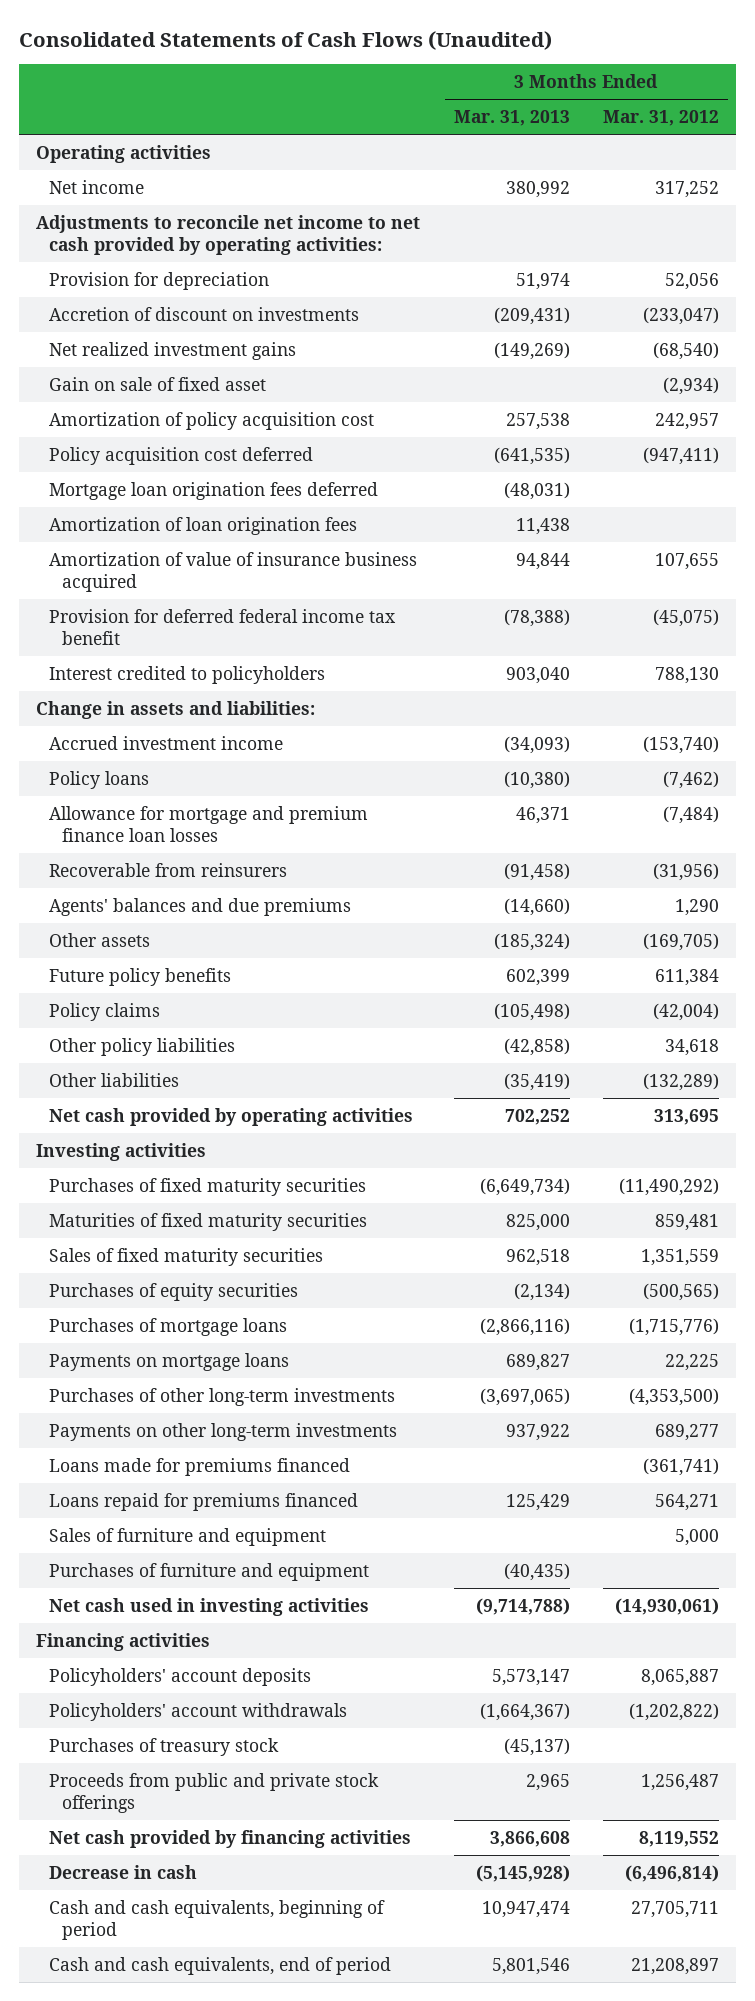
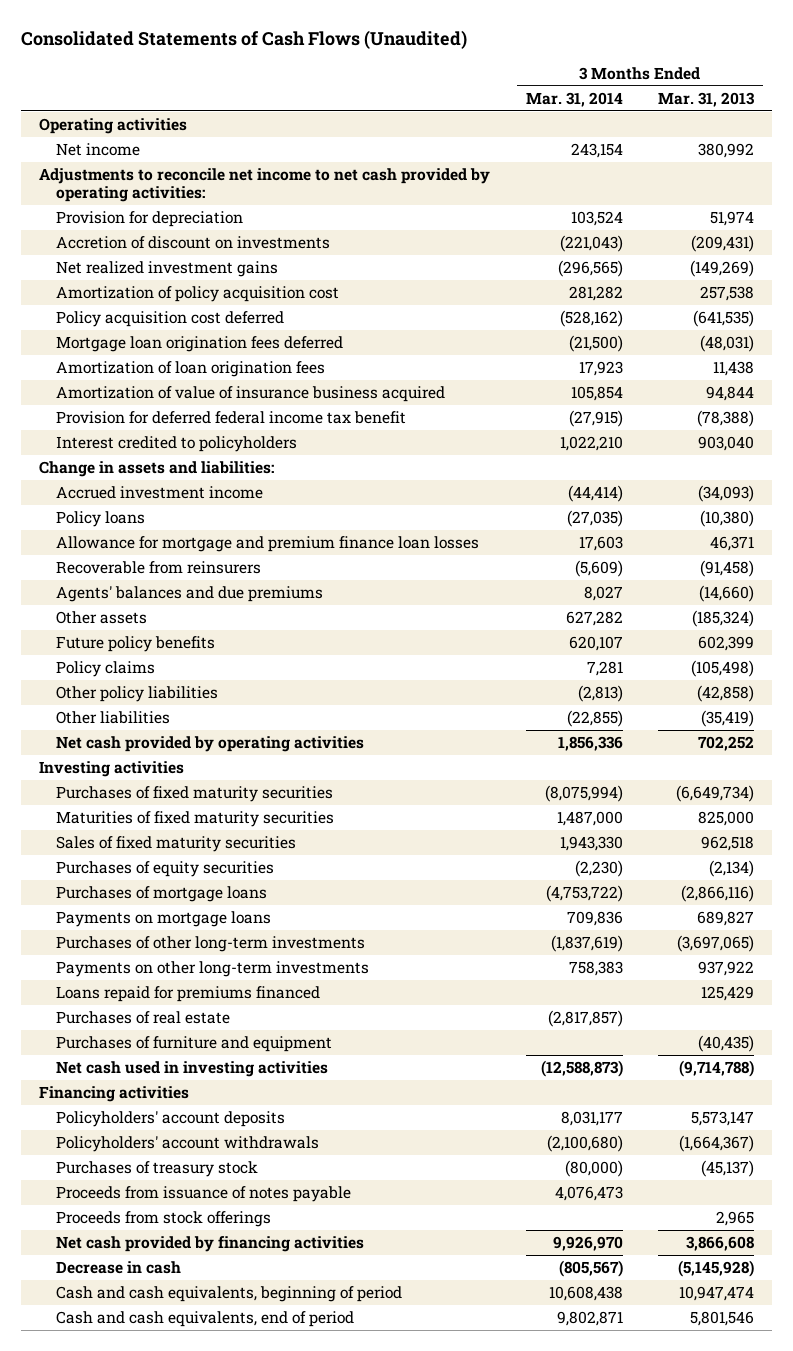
[603,110,720,127] Mar. 31, 2012 -> none
none -> [525,91,623,107] Mar. 31, 2014
[49,376,267,391] Gain on sale of fixed asset -> none
[49,1457,351,1476] Loans made for premiums financed -> none
[49,1527,327,1546] Sales of furniture and equipment -> none
none -> [55,1011,230,1025] Purchases of real estate
none -> [55,1186,351,1203] Proceeds from issuance of notes payable
[49,1772,380,1813] Proceeds from public and private stock offerings -> [55,1211,271,1228] Proceeds from stock offerings

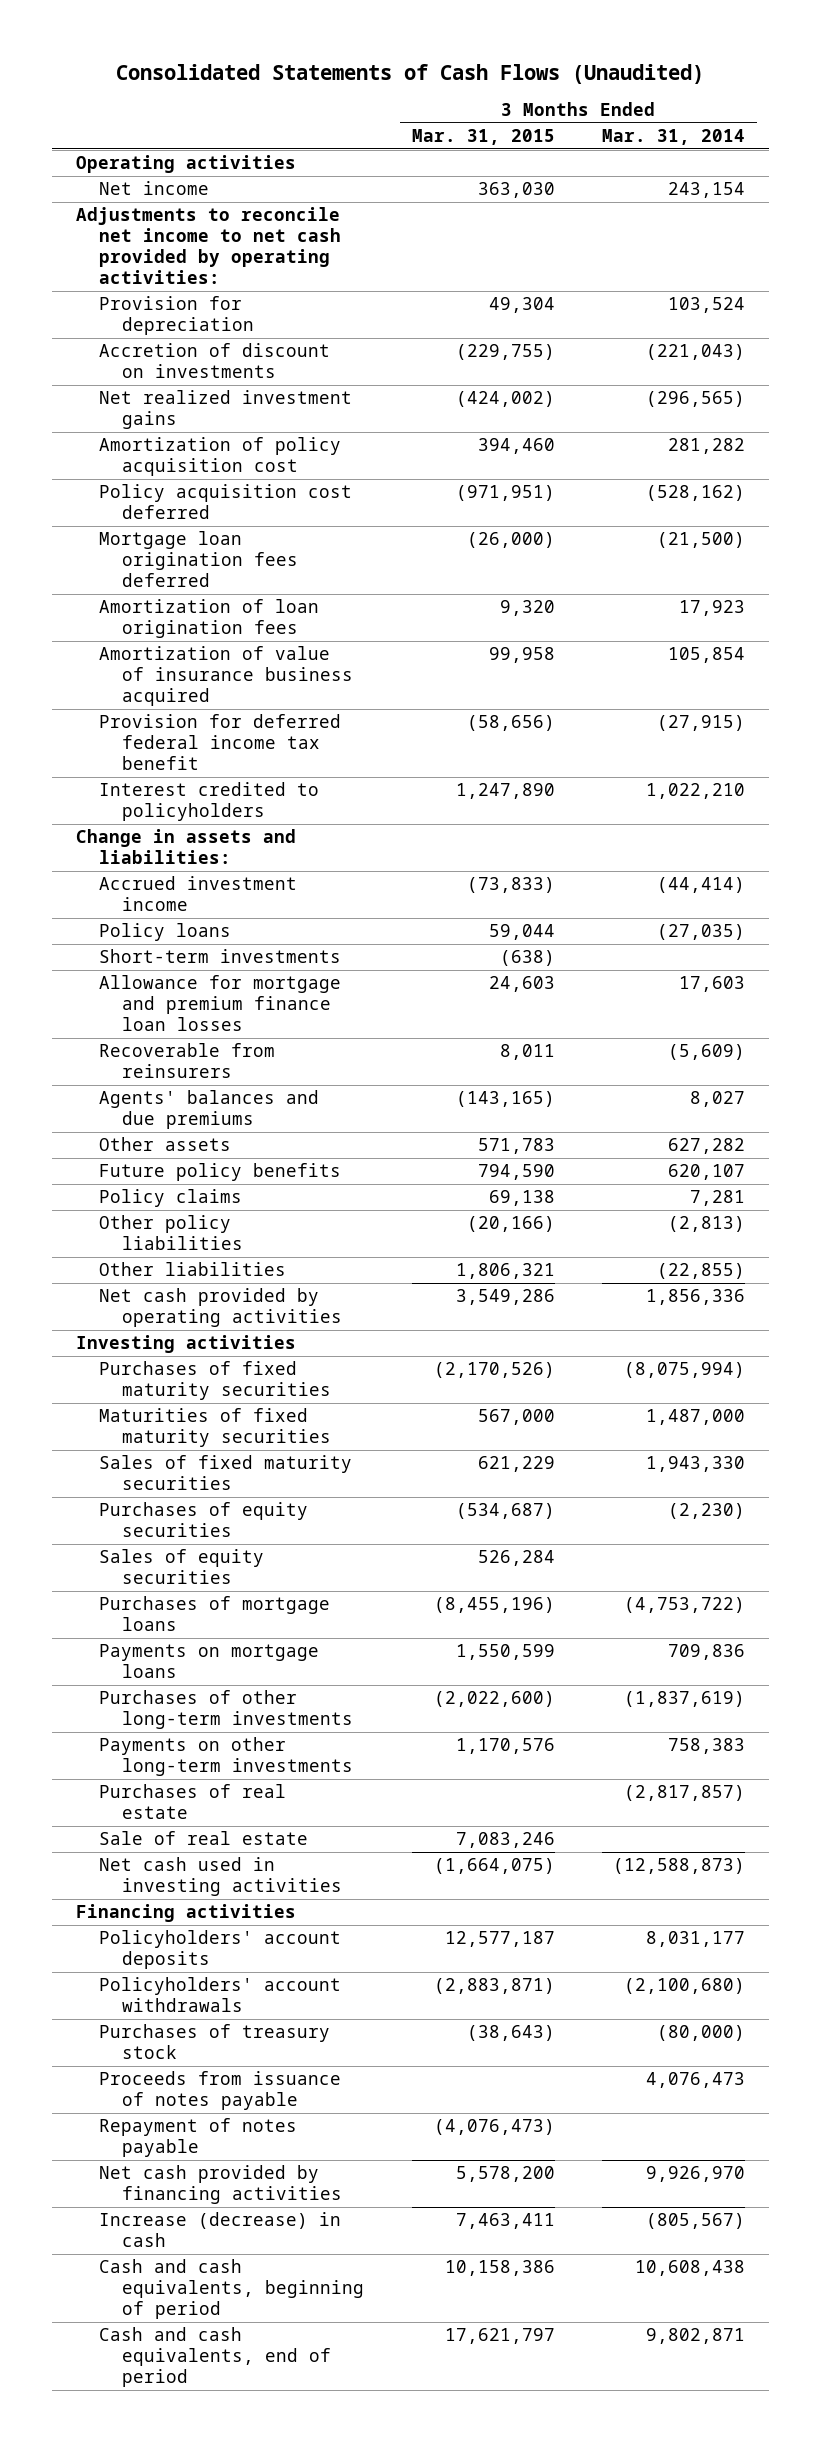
[658,91,756,107] Mar. 31, 2013 -> none
none -> [411,129,555,146] Mar. 31, 2015
none -> [98,949,341,964] Short-term investments
none -> [98,1549,264,1585] Sales of equity securities
[55,986,320,1003] Loans repaid for premiums financed -> none
[55,1036,332,1053] Purchases of furniture and equipment -> none
none -> [98,1831,308,1846] Sale of real estate
[55,1211,271,1228] Proceeds from stock offerings -> none
none -> [98,2118,297,2158] Repayment of notes payable
[55,1261,181,1275] Decrease in cash -> [98,2212,341,2248] Increase (decrease) in cash

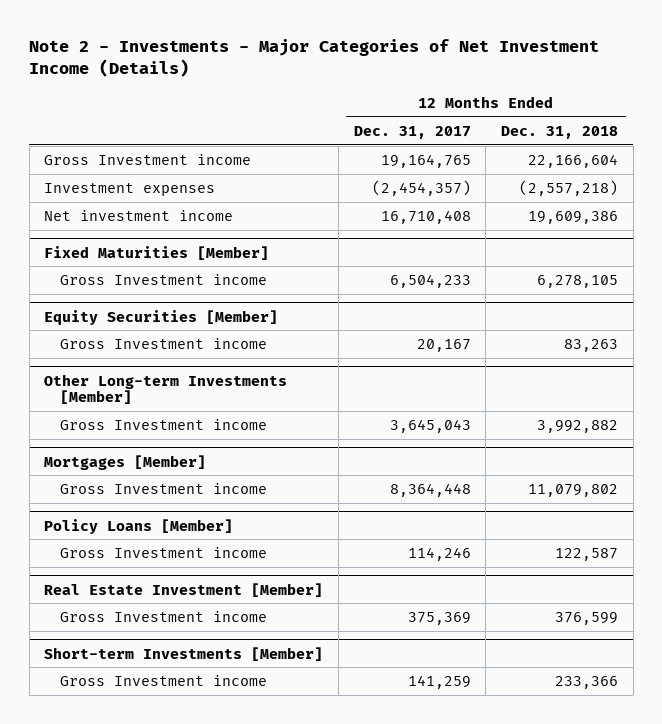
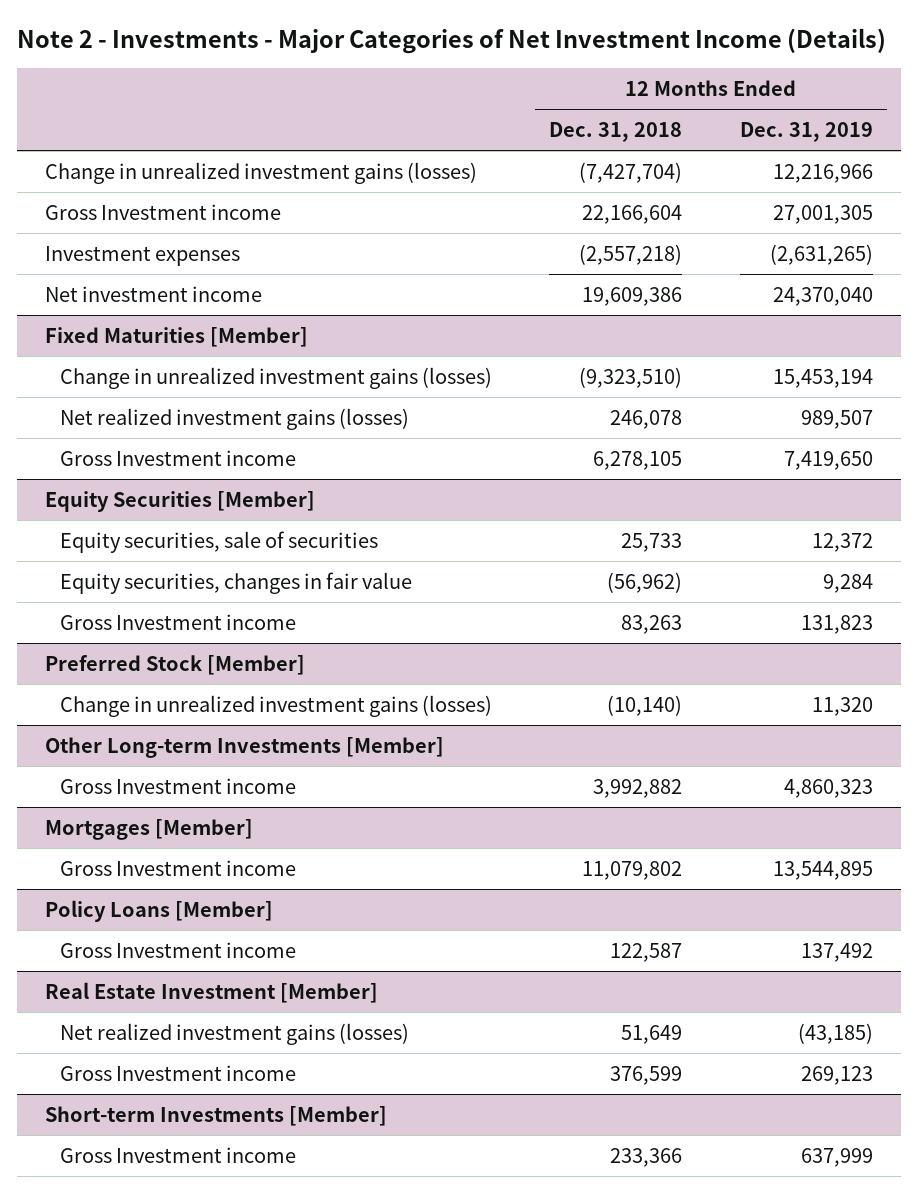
[353,125,471,139] Dec. 31, 2017 -> none
none -> [739,121,873,142] Dec. 31, 2019
none -> [45,161,478,184] Change in unrealized investment gains (losses)
none -> [59,366,492,389] Change in unrealized investment gains (losses)
none -> [59,407,409,430] Net realized investment gains (losses)
none -> [59,530,378,553] Equity securities, sale of securities
none -> [59,571,412,594] Equity securities, changes in fair value
none -> [45,654,306,675] Preferred Stock [Member]
none -> [59,694,492,717] Change in unrealized investment gains (losses)
none -> [59,1022,409,1045] Net realized investment gains (losses)

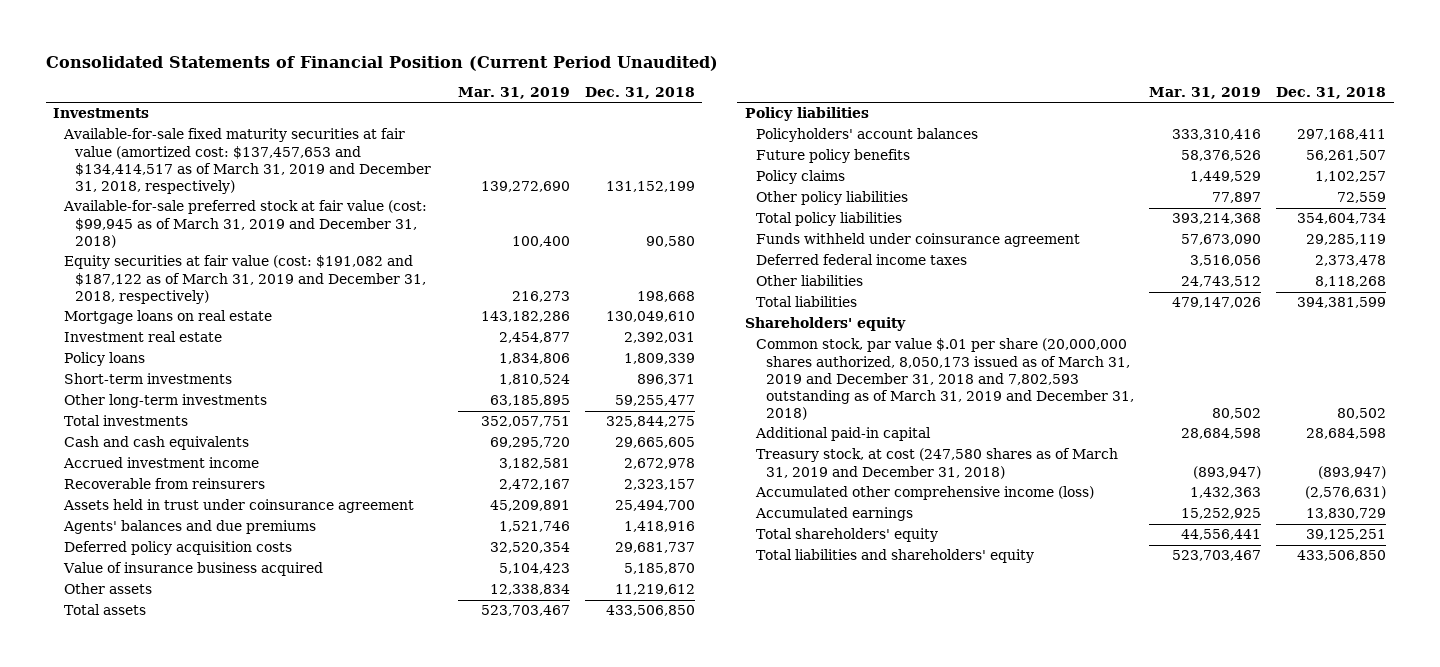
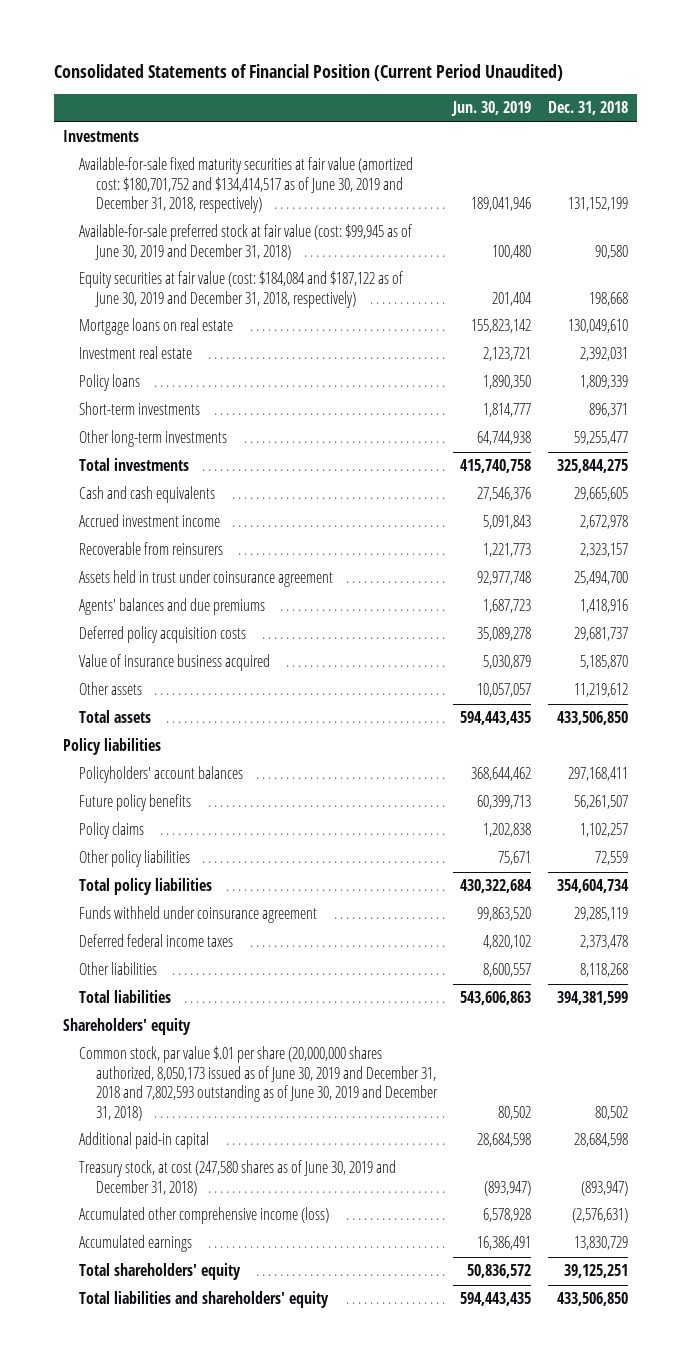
[457,87,570,100] Mar. 31, 2019 -> none
none -> [451,101,532,117] Jun. 30, 2019
[63,128,432,194] Available-for-sale fixed maturity securities at fair value (amortized cost: $137,457,653 and $134,414,517 as of March 31, 2019 and December 31, 2018, respectively) -> [79,157,414,214] Available-for-sale fixed maturity securities at fair value (amortized cost: $180,701,752 and $134,414,517 as of June 30, 2019 and December 31, 2018, respectively)
[63,200,428,248] Available-for-sale preferred stock at fair value (cost: $99,945 as of March 31, 2019 and December 31, 2018) -> [79,224,413,260] Available-for-sale preferred stock at fair value (cost: $99,945 as of June 30, 2019 and December 31, 2018)
[64,255,427,304] Equity securities at fair value (cost: $191,082 and $187,122 as of March 31, 2019 and December 31, 2018, respectively) -> [79,271,404,308] Equity securities at fair value (cost: $184,084 and $187,122 as of June 30, 2019 and December 31, 2018, respectively)
[755,338,1135,420] Common stock, par value $.01 per share (20,000,000 shares authorized, 8,050,173 issued as of March 31, 2019 and December 31, 2018 and 7,802,593 outstanding as of March 31, 2019 and December 31, 2018) -> [79,1046,438,1121] Common stock, par value $.01 per share (20,000,000 shares authorized, 8,050,173 issued as of June 30, 2019 and December 31, 2018 and 7,802,593 outstanding as of June 30, 2019 and December 31, 2018)
[755,448,1118,479] Treasury stock, at cost (247,580 shares as of March 31, 2019 and December 31, 2018) -> [79,1160,397,1196] Treasury stock, at cost (247,580 shares as of June 30, 2019 and December 31, 2018)

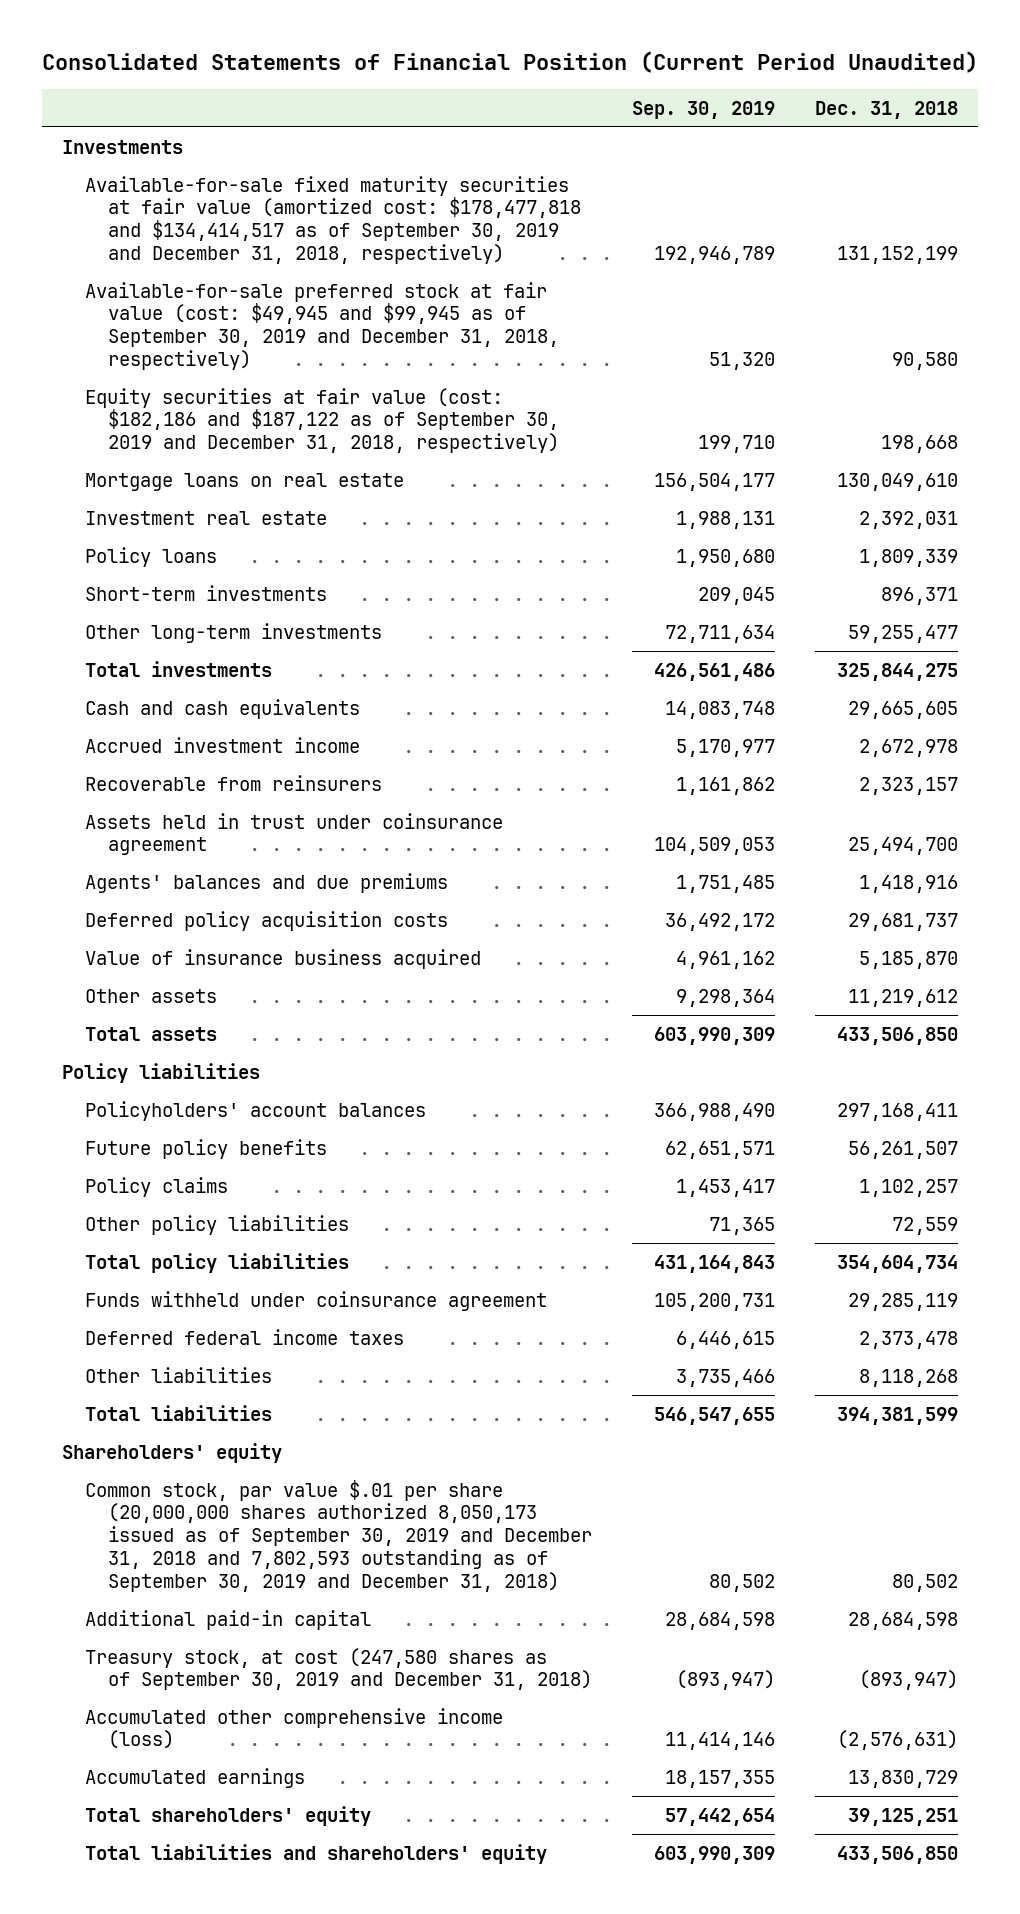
[451,101,532,117] Jun. 30, 2019 -> none
none -> [632,100,776,119] Sep. 30, 2019
[79,157,414,214] Available-for-sale fixed maturity securities at fair value (amortized cost: $180,701,752 and $134,414,517 as of June 30, 2019 and December 31, 2018, respectively) -> [84,175,582,265] Available-for-sale fixed maturity securities at fair value (amortized cost: $178,477,818 and $134,414,517 as of September 30, 2019 and December 31, 2018, respectively)
[79,224,413,260] Available-for-sale preferred stock at fair value (cost: $99,945 as of June 30, 2019 and December 31, 2018) -> [84,281,560,371] Available-for-sale preferred stock at fair value (cost: $49,945 and $99,945 as of September 30, 2019 and December 31, 2018, respectively)
[79,271,404,308] Equity securities at fair value (cost: $184,084 and $187,122 as of June 30, 2019 and December 31, 2018, respectively) -> [84,387,560,454] Equity securities at fair value (cost: $182,186 and $187,122 as of September 30, 2019 and December 31, 2018, respectively)
[79,1046,438,1121] Common stock, par value $.01 per share (20,000,000 shares authorized, 8,050,173 issued as of June 30, 2019 and December 31, 2018 and 7,802,593 outstanding as of June 30, 2019 and December 31, 2018) -> [84,1479,593,1592] Common stock, par value $.01 per share (20,000,000 shares authorized 8,050,173 issued as of September 30, 2019 and December 31, 2018 and 7,802,593 outstanding as of September 30, 2019 and December 31, 2018)
[79,1160,397,1196] Treasury stock, at cost (247,580 shares as of June 30, 2019 and December 31, 2018) -> [84,1647,593,1691] Treasury stock, at cost (247,580 shares as of September 30, 2019 and December 31, 2018)

